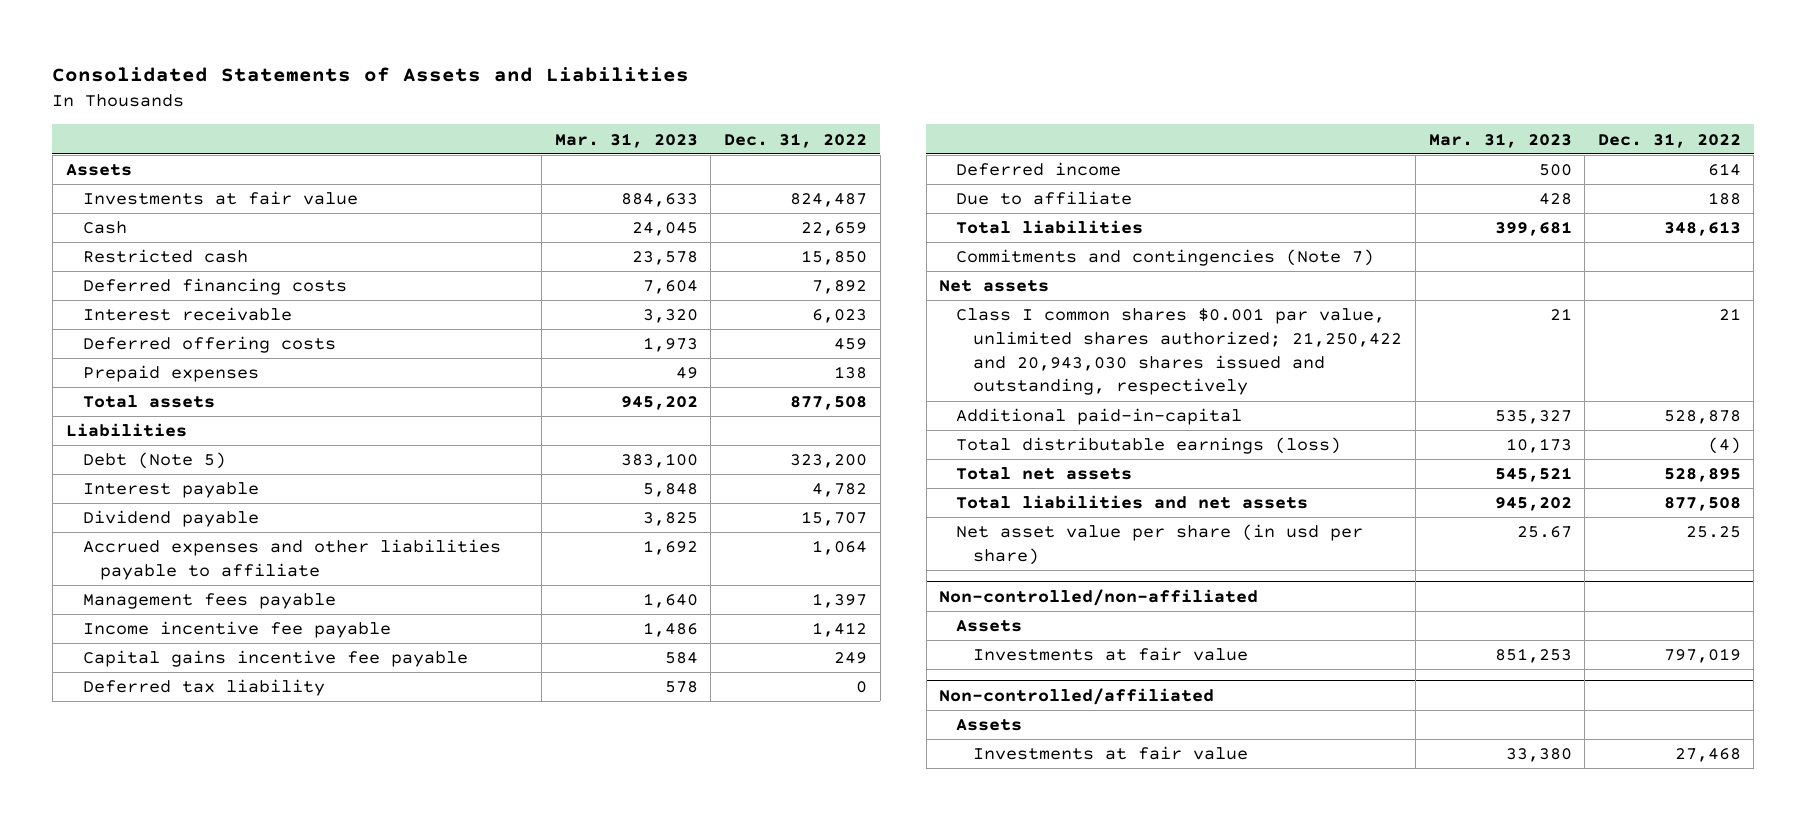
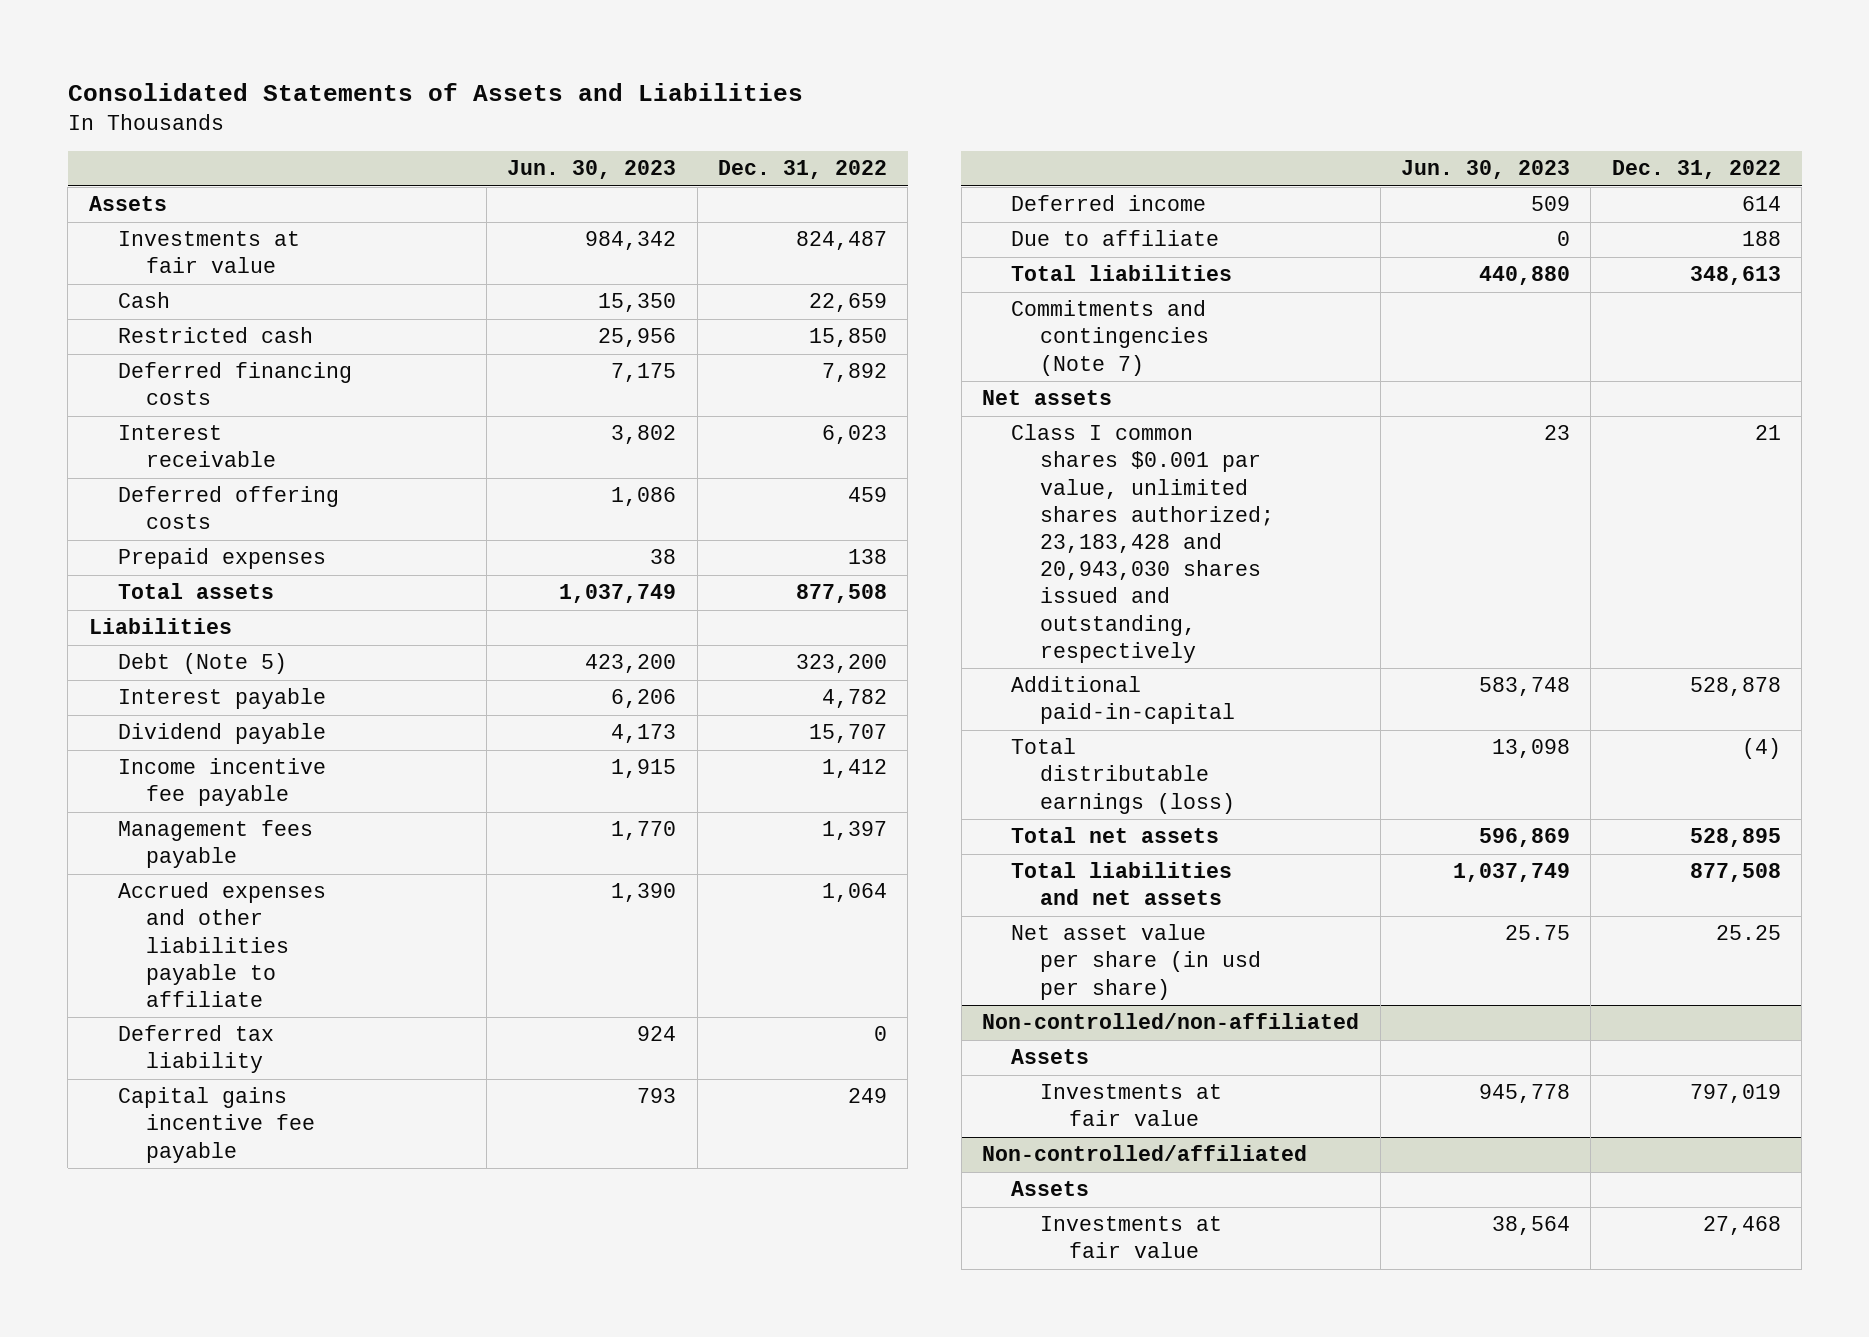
[554,132,698,148] Mar. 31, 2023 -> none
none -> [507,160,677,180] Jun. 30, 2023
[82,593,336,610] Management fees payable -> [117,820,313,869] Management fees payable
[82,539,501,580] Accrued expenses and other liabilities payable to affiliate -> [117,882,326,1007] Accrued expenses and other liabilities payable to affiliate
[82,650,468,668] Capital gains incentive fee payable -> [117,1087,316,1163] Capital gains incentive fee payable
[956,308,1403,396] Class I common shares $0.001 par value, unlimited shares authorized; 21,250,422 and 20,943,030 shares issued and outstanding, respectively -> [1011,424,1274,663] Class I common shares $0.001 par value, unlimited shares authorized; 23,183,428 and 20,943,030 shares issued and outstanding, respectively

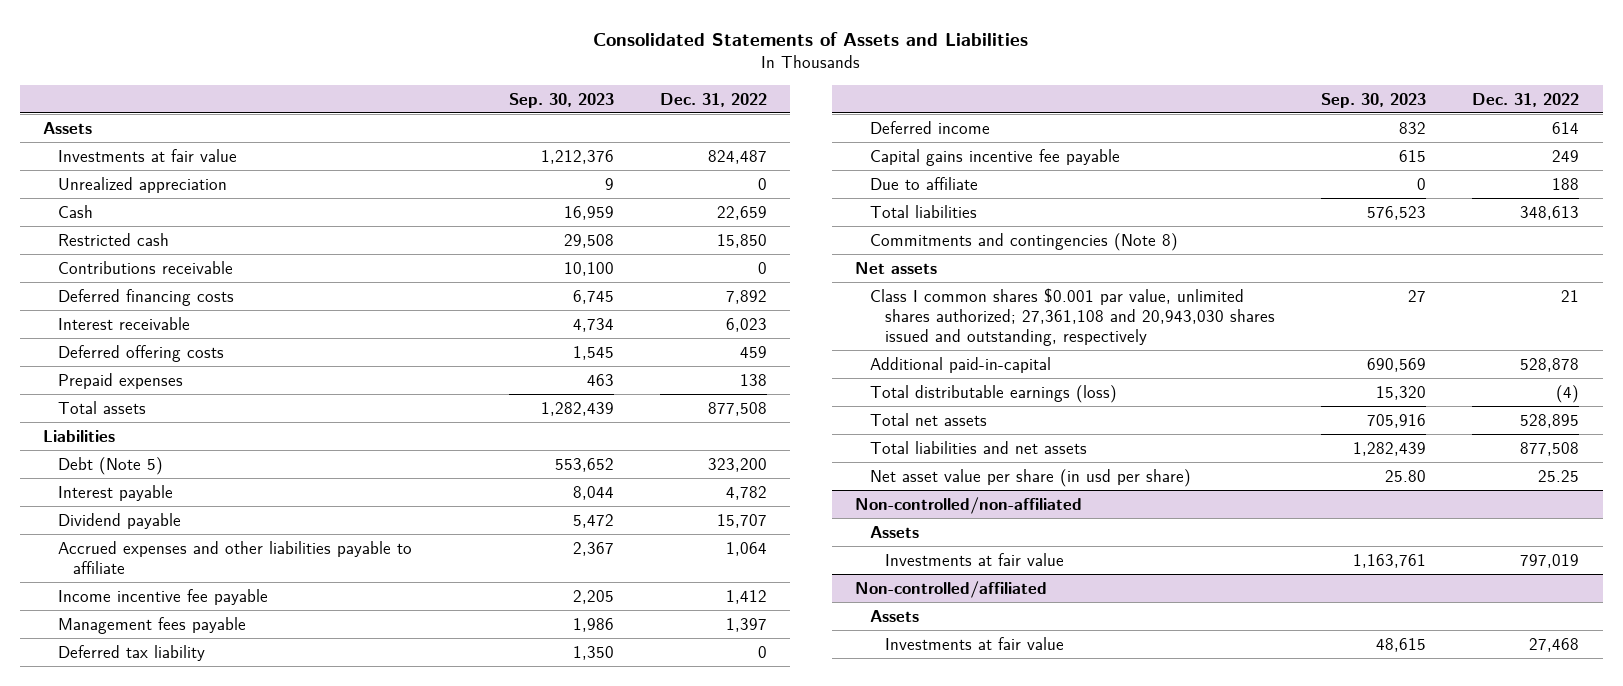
[507,160,677,180] Jun. 30, 2023 -> none
none -> [508,92,614,108] Sep. 30, 2023
none -> [57,176,227,193] Unrealized appreciation
none -> [57,260,233,274] Contributions receivable
[117,882,326,1007] Accrued expenses and other liabilities payable to affiliate -> [57,540,412,575] Accrued expenses and other liabilities payable to affiliate
[117,1087,316,1163] Capital gains incentive fee payable -> [870,148,1121,166] Capital gains incentive fee payable
[1011,300,1209,376] Commitments and contingencies (Note 7) -> [870,232,1179,251] Commitments and contingencies (Note 8)
[1011,424,1274,663] Class I common shares $0.001 par value, unlimited shares authorized; 23,183,428 and 20,943,030 shares issued and outstanding, respectively -> [870,287,1275,347] Class I common shares $0.001 par value, unlimited shares authorized; 27,361,108 and 20,943,030 shares issued and outstanding, respectively

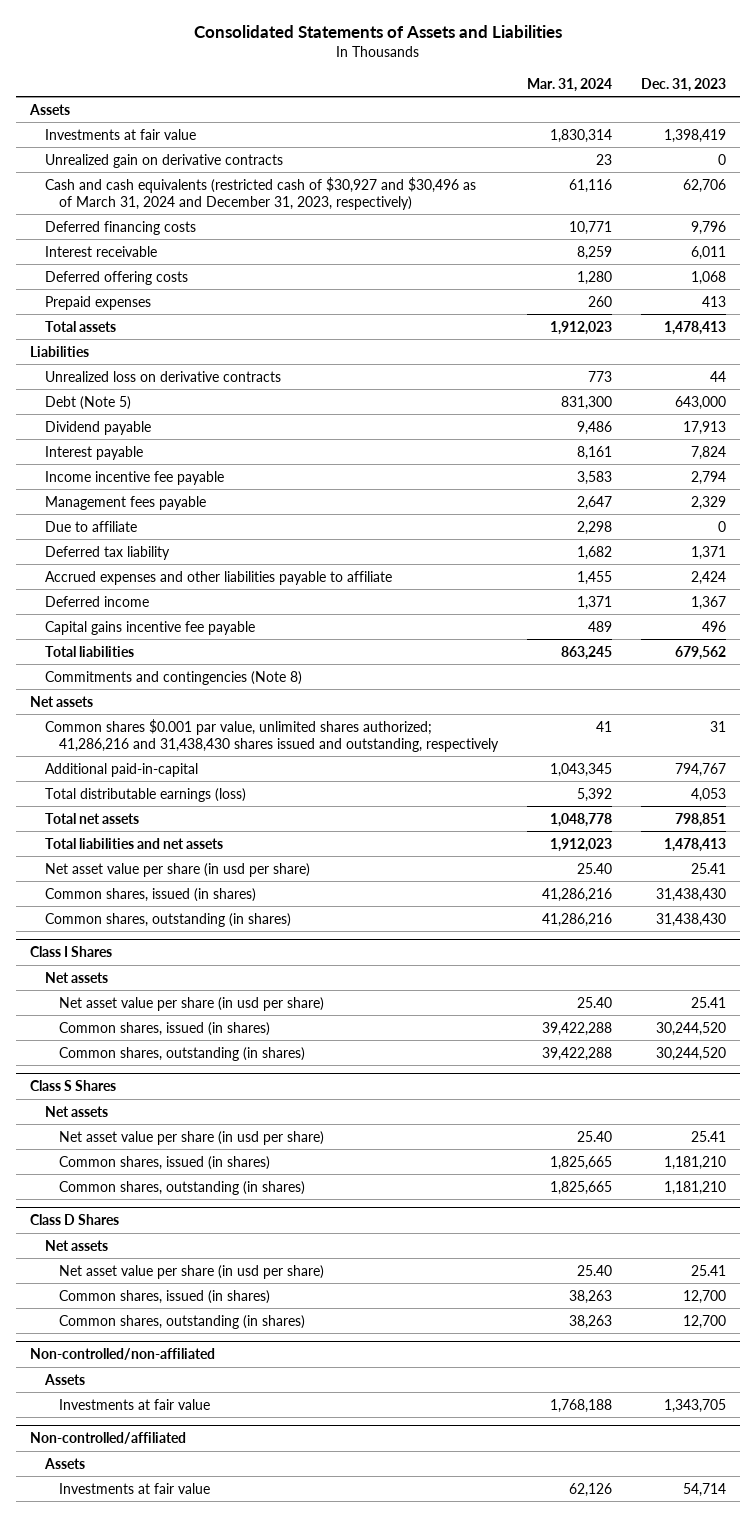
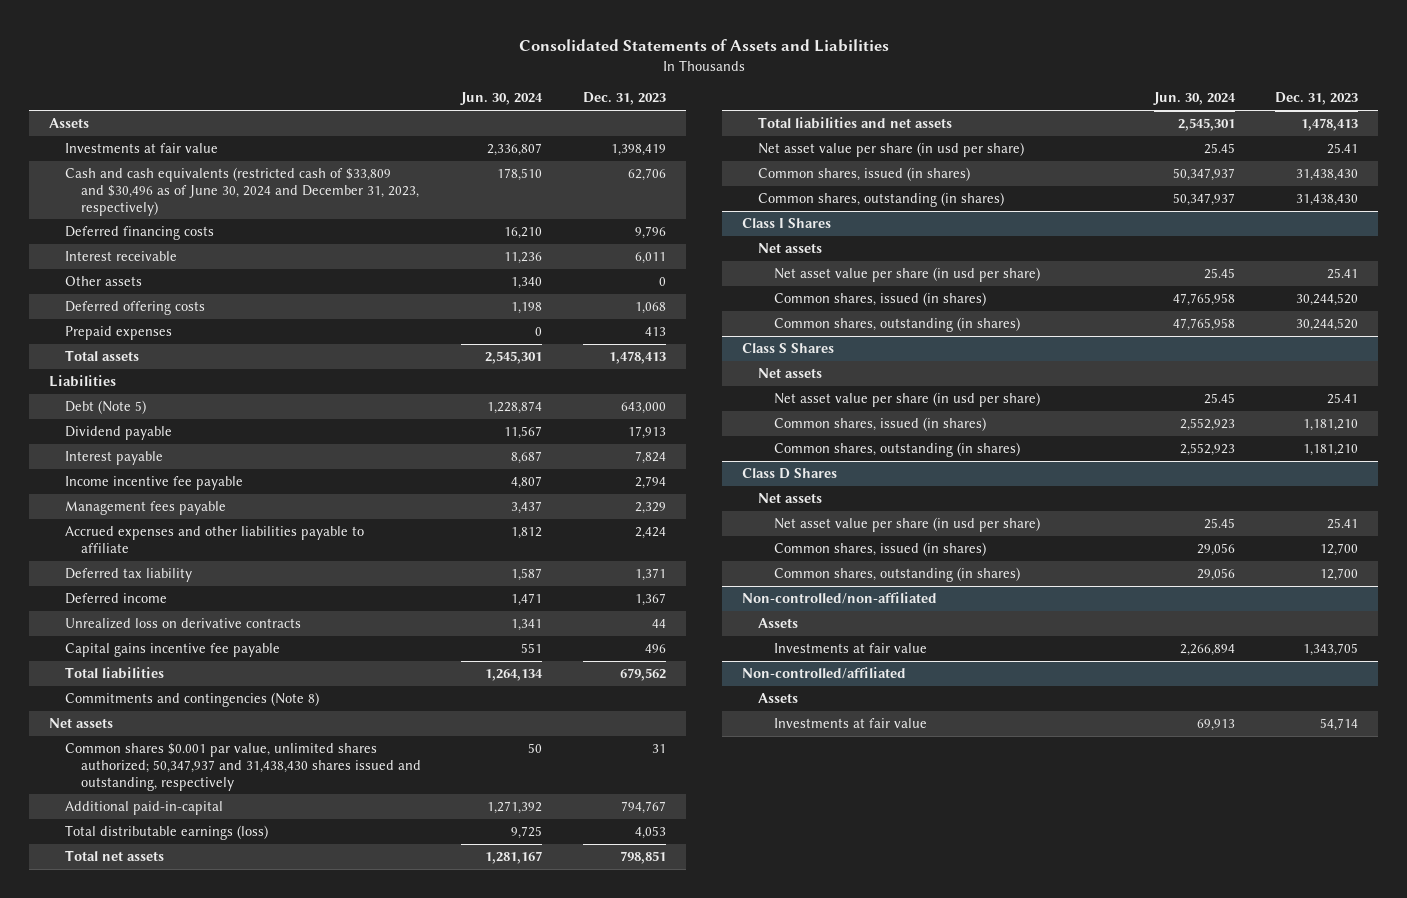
[527,77,613,92] Mar. 31, 2024 -> none
none -> [460,92,544,106] Jun. 30, 2024
[44,153,283,168] Unrealized gain on derivative contracts -> none
[44,176,476,210] Cash and cash equivalents (restricted cash of $30,927 and $30,496 as of March 31, 2024 and December 31, 2023, respectively) -> [65,167,420,216] Cash and cash equivalents (restricted cash of $33,809 and $30,496 as of June 30, 2024 and December 31, 2023, respectively)
none -> [65,276,143,287] Other assets
[44,520,137,532] Due to affiliate -> none
[44,545,170,560] Deferred tax liability -> [65,568,193,583] Deferred tax liability
[44,370,281,382] Unrealized loss on derivative contracts -> [65,618,302,630] Unrealized loss on derivative contracts
[44,718,500,752] Common shares $0.001 par value, unlimited shares authorized; 41,286,216 and 31,438,430 shares issued and outstanding, respectively -> [65,743,422,791] Common shares $0.001 par value, unlimited shares authorized; 50,347,937 and 31,438,430 shares issued and outstanding, respectively

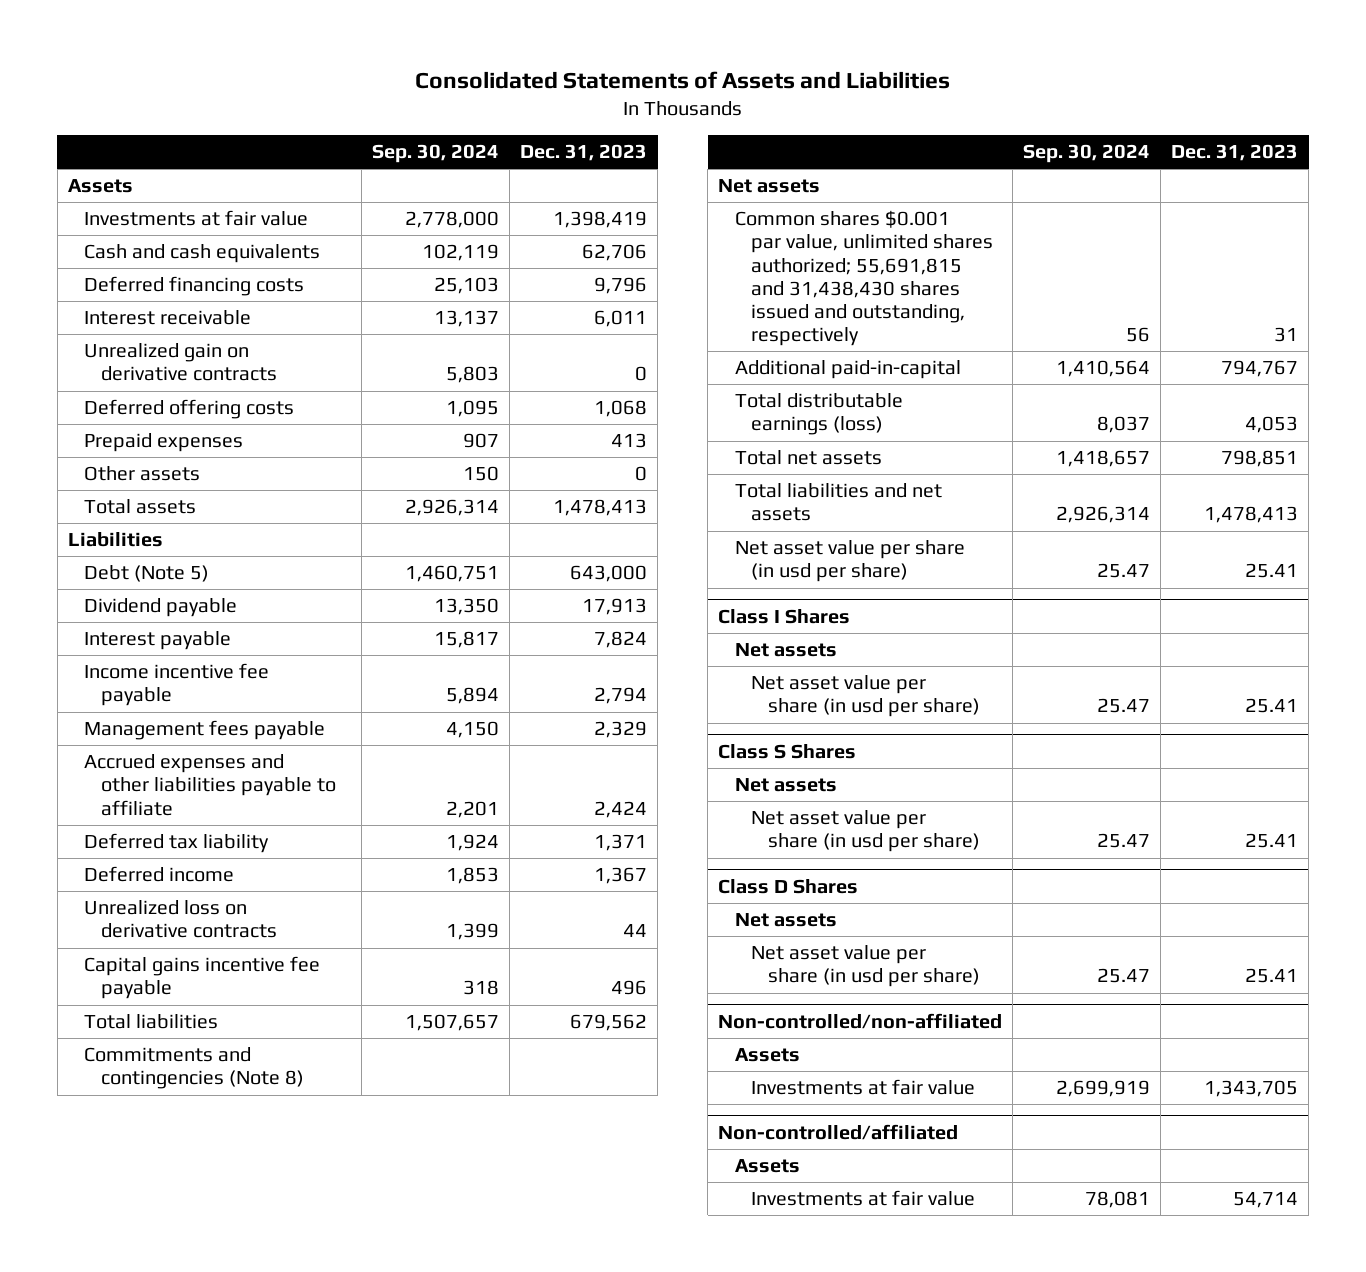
[460,92,544,106] Jun. 30, 2024 -> none
none -> [372,143,500,163] Sep. 30, 2024
[65,167,420,216] Cash and cash equivalents (restricted cash of $33,809 and $30,496 as of June 30, 2024 and December 31, 2023, respectively) -> [84,244,321,264] Cash and cash equivalents
none -> [84,343,277,382] Unrealized gain on derivative contracts
[65,276,143,287] Other assets -> [84,466,201,482] Other assets
[65,743,422,791] Common shares $0.001 par value, unlimited shares authorized; 50,347,937 and 31,438,430 shares issued and outstanding, respectively -> [734,210,994,347] Common shares $0.001 par value, unlimited shares authorized; 55,691,815 and 31,438,430 shares issued and outstanding, respectively
[757,167,970,182] Common shares, issued (in shares) -> none
[757,192,1004,208] Common shares, outstanding (in shares) -> none
[773,292,986,307] Common shares, issued (in shares) -> none
[773,317,1020,333] Common shares, outstanding (in shares) -> none
[773,417,986,432] Common shares, issued (in shares) -> none
[773,442,1020,458] Common shares, outstanding (in shares) -> none
[773,542,986,557] Common shares, issued (in shares) -> none
[773,567,1020,583] Common shares, outstanding (in shares) -> none

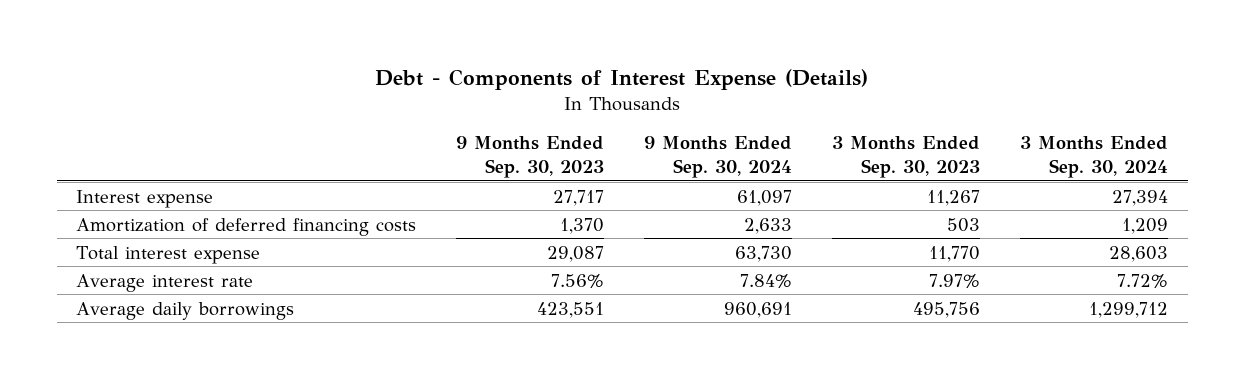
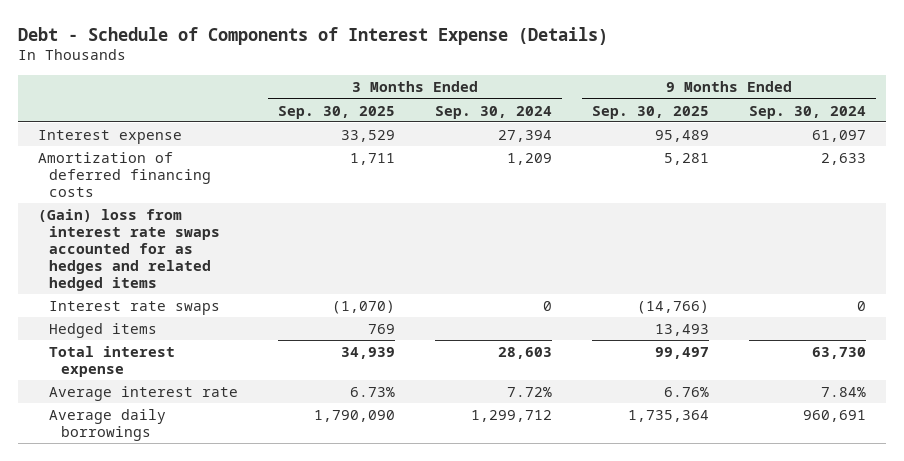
[375,69,869,91] Debt - Components of Interest Expense (Details) -> [17,26,608,45] Debt - Schedule of Components of Interest Expense (Details)
[456,136,605,178] 9 Months Ended Sep. 30, 2023 -> none
[832,136,981,178] 3 Months Ended Sep. 30, 2023 -> none
none -> [278,105,396,119] Sep. 30, 2025
none -> [592,105,710,119] Sep. 30, 2025
none -> [37,209,221,291] (Gain) loss from interest rate swaps accounted for as hedges and related hedged items
none -> [49,301,221,316] Interest rate swaps
none -> [49,323,158,339] Hedged items

